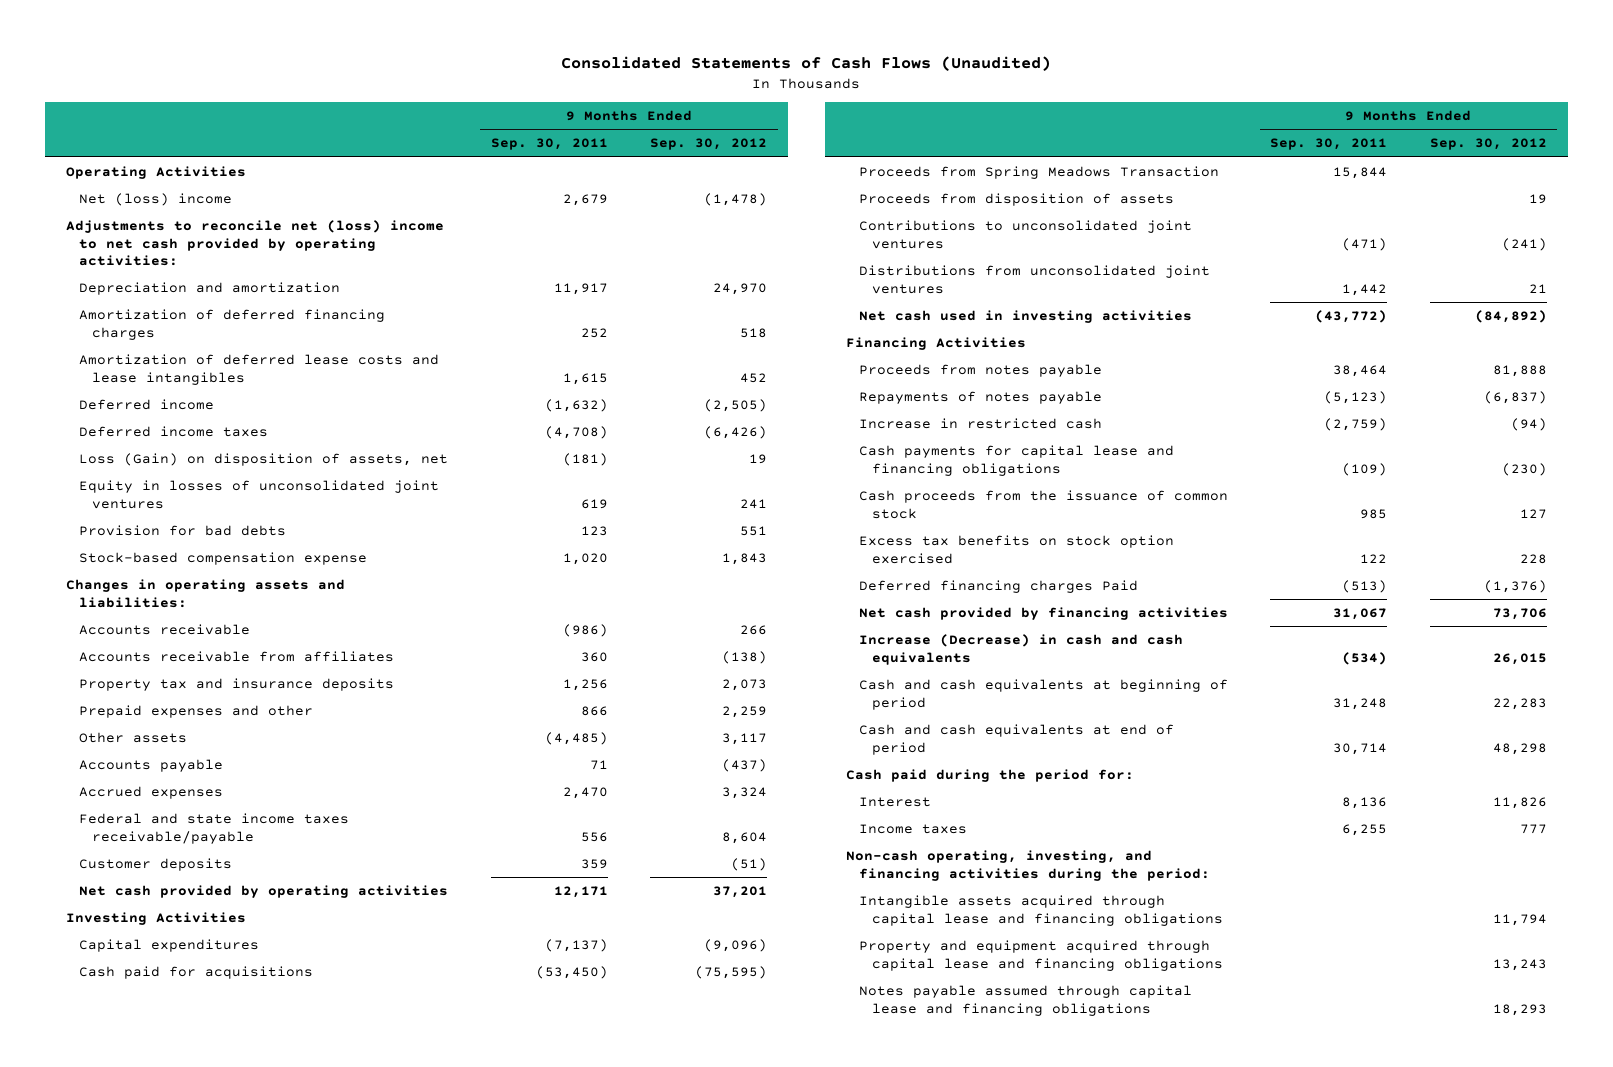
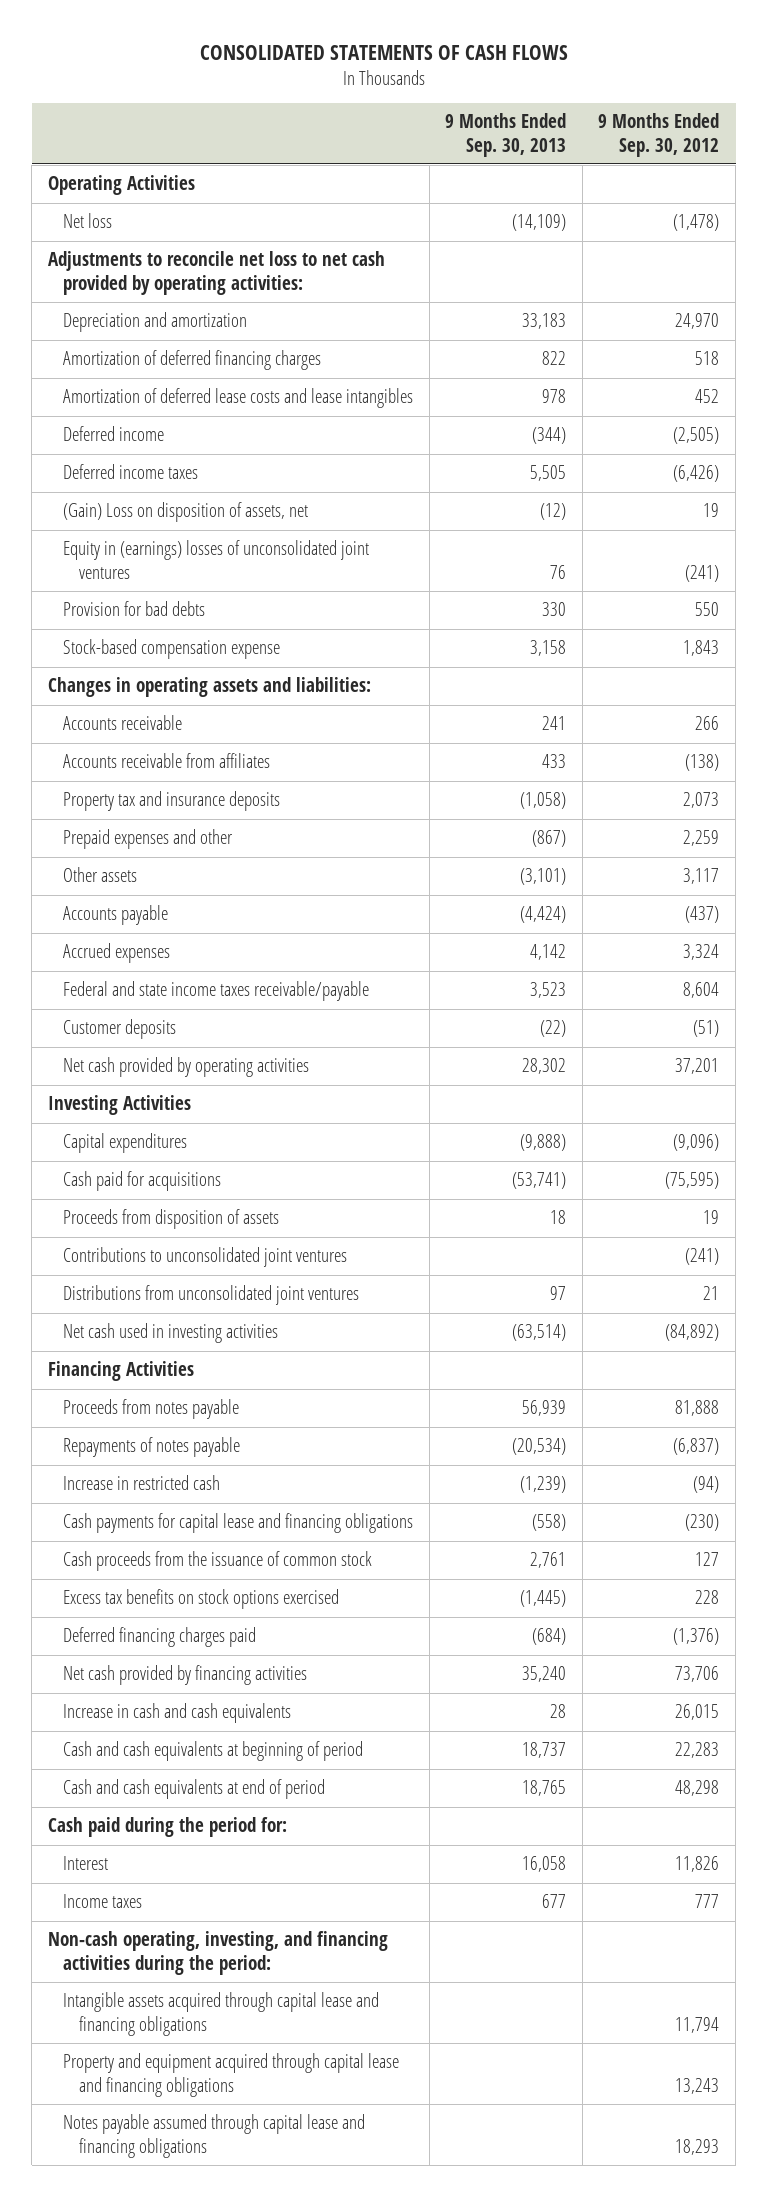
[561,55,1052,71] Consolidated Statements of Cash Flows (Unaudited) -> [199,44,568,60] CONSOLIDATED STATEMENTS OF CASH FLOWS
[490,138,608,151] Sep. 30, 2011 -> none
none -> [445,113,567,157] 9 Months Ended Sep. 30, 2013
[79,192,233,206] Net (loss) income -> [63,213,113,229] Net loss
[66,219,445,267] Adjustments to reconcile net (loss) income to net cash provided by operating activities: -> [47,251,385,295] Adjustments to reconcile net loss to net cash provided by operating activities:
[79,452,449,466] Loss (Gain) on disposition of assets, net -> [63,502,309,523] (Gain) Loss on disposition of assets, net
[79,479,440,509] Equity in losses of unconsolidated joint ventures -> [63,540,370,579] Equity in (earnings) losses of unconsolidated joint ventures
[739,498,767,509] 241 -> [685,564,720,582] (241)
[739,525,767,536] 551 -> [695,602,720,617] 550
[858,165,1219,179] Proceeds from Spring Meadows Transaction -> none
[858,534,1174,564] Excess tax benefits on stock option exercised -> [63,1589,340,1610] Excess tax benefits on stock options exercised
[858,579,1138,593] Deferred financing charges Paid -> [63,1627,257,1648] Deferred financing charges paid
[858,633,1183,665] Increase (Decrease) in cash and cash equivalents -> [63,1703,292,1724] Increase in cash and cash equivalents

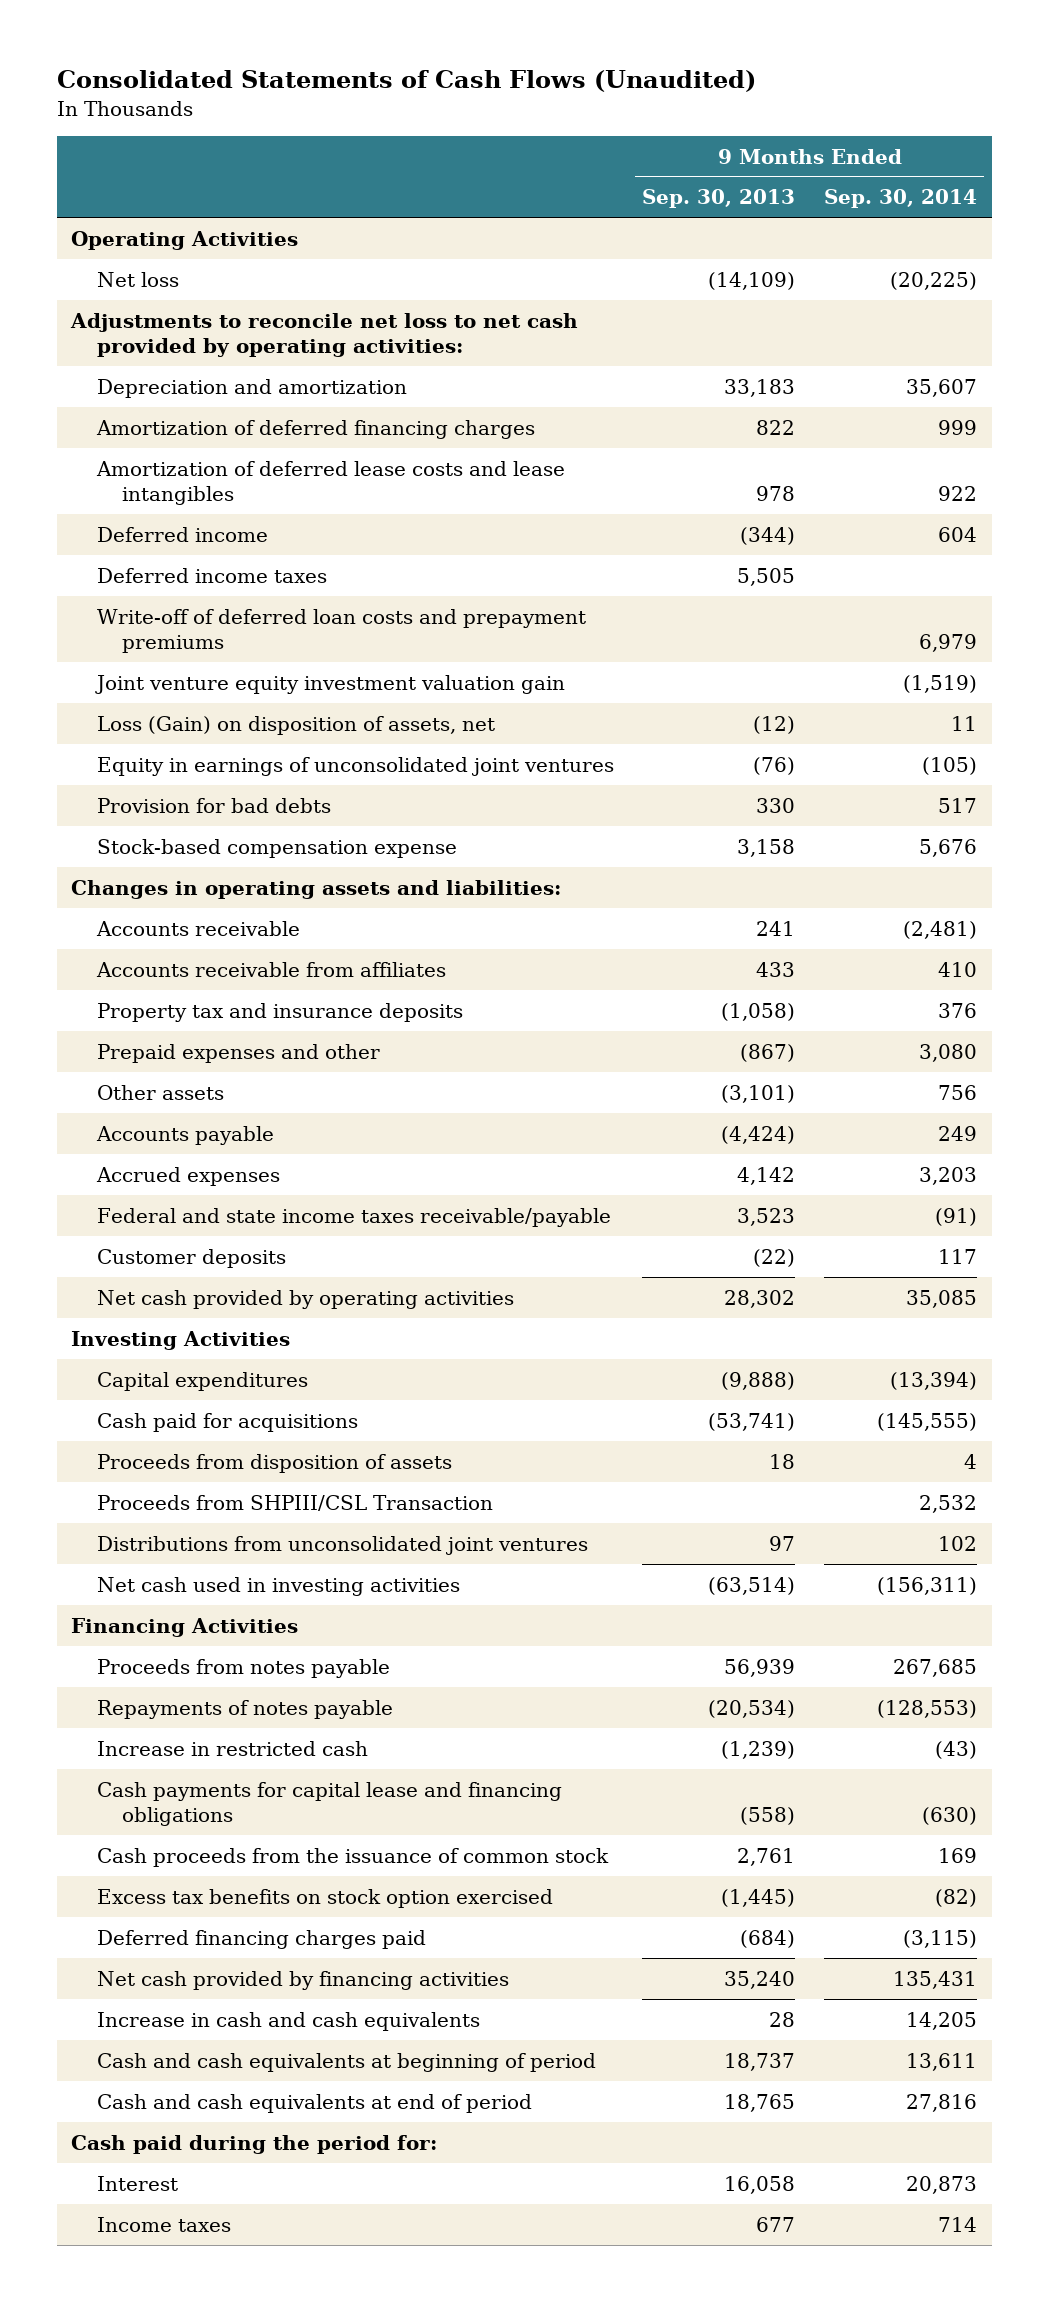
[199,44,568,60] CONSOLIDATED STATEMENTS OF CASH FLOWS -> [57,70,757,93] Consolidated Statements of Cash Flows (Unaudited)
[598,113,720,157] 9 Months Ended Sep. 30, 2012 -> none
none -> [824,189,978,209] Sep. 30, 2014
none -> [96,608,586,654] Write-off of deferred loan costs and prepayment premiums
none -> [94,674,565,694] Joint venture equity investment valuation gain
[63,502,309,523] (Gain) Loss on disposition of assets, net -> [96,715,495,735] Loss (Gain) on disposition of assets, net
[63,540,370,579] Equity in (earnings) losses of unconsolidated joint ventures -> [96,756,614,776] Equity in earnings of unconsolidated joint ventures
[550,564,567,579] 76 -> [753,756,796,775] (76)
[63,1247,348,1268] Contributions to unconsolidated joint ventures -> none
none -> [96,1494,493,1511] Proceeds from SHPIII/CSL Transaction
[63,1589,340,1610] Excess tax benefits on stock options exercised -> [96,1888,553,1908] Excess tax benefits on stock option exercised
[47,1931,388,1975] Non-cash operating, investing, and financing activities during the period: -> none
[63,1992,380,2036] Intangible assets acquired through capital lease and financing obligations -> none
[63,2053,400,2097] Property and equipment acquired through capital lease and financing obligations -> none
[63,2114,366,2158] Notes payable assumed through capital lease and financing obligations -> none

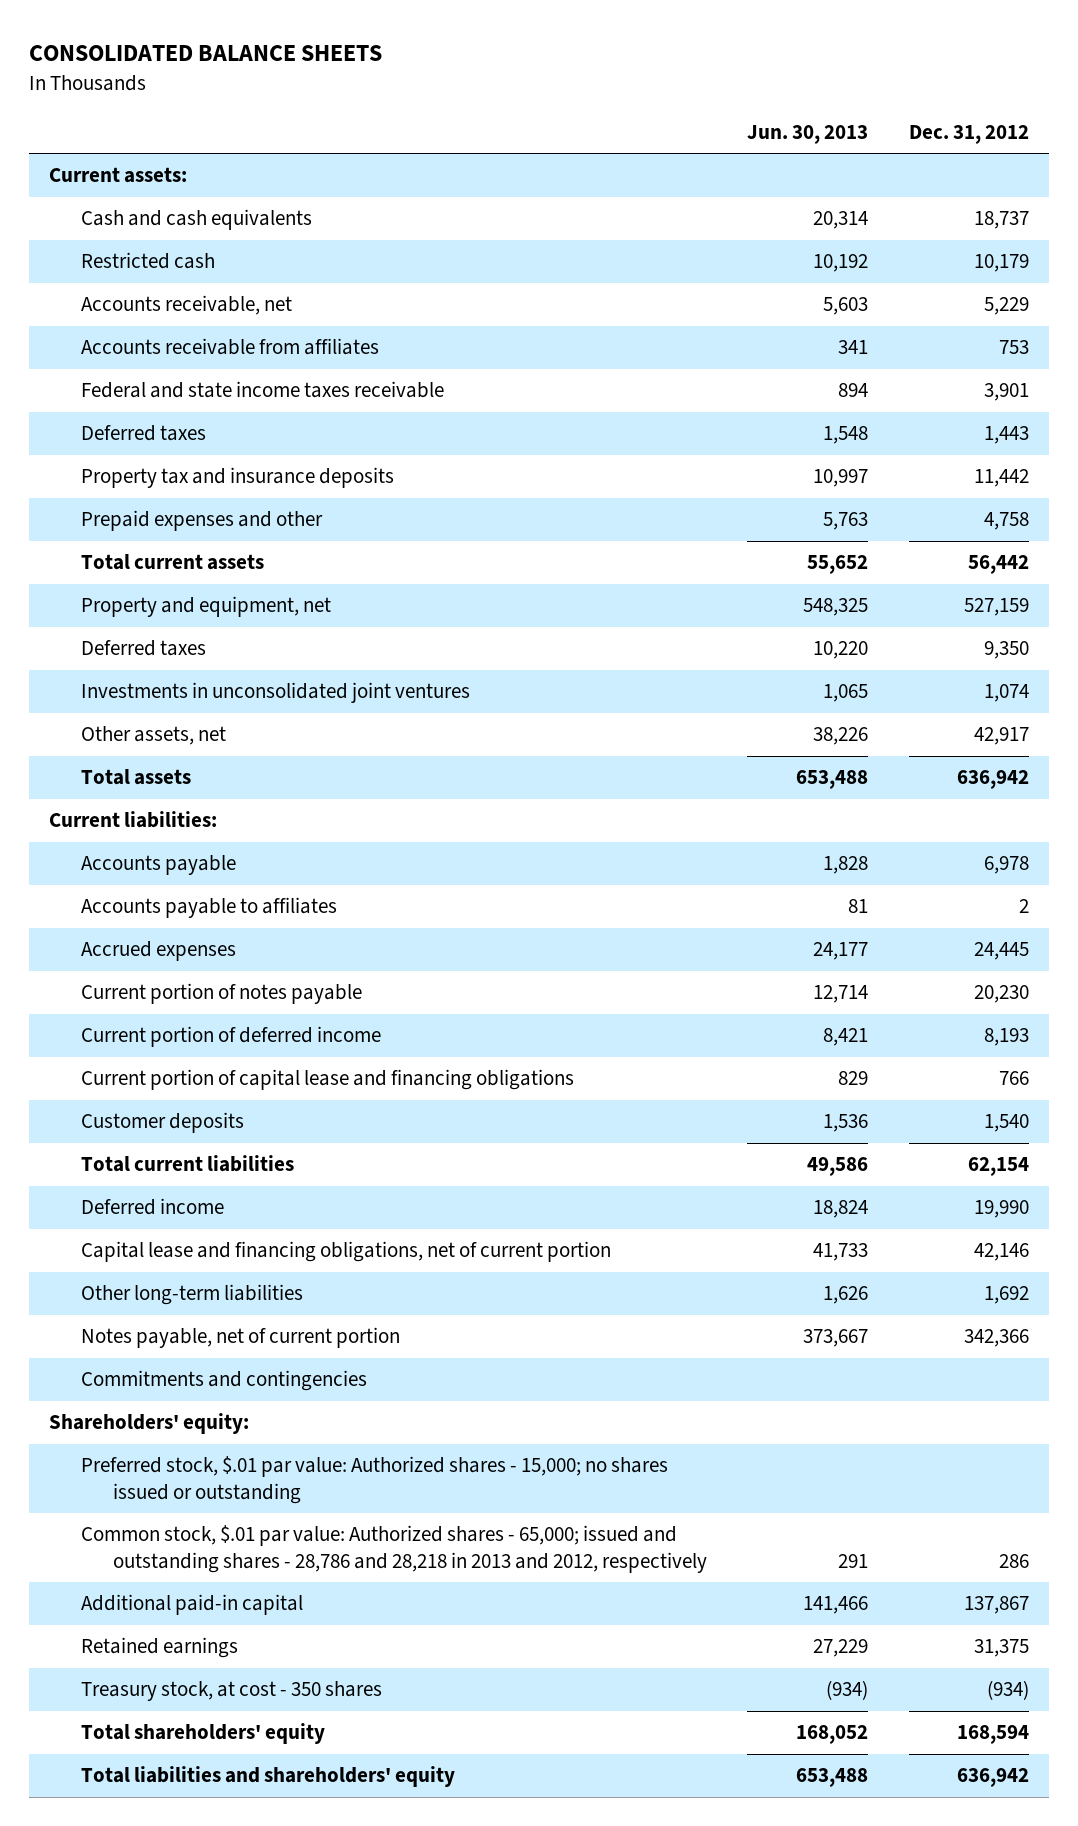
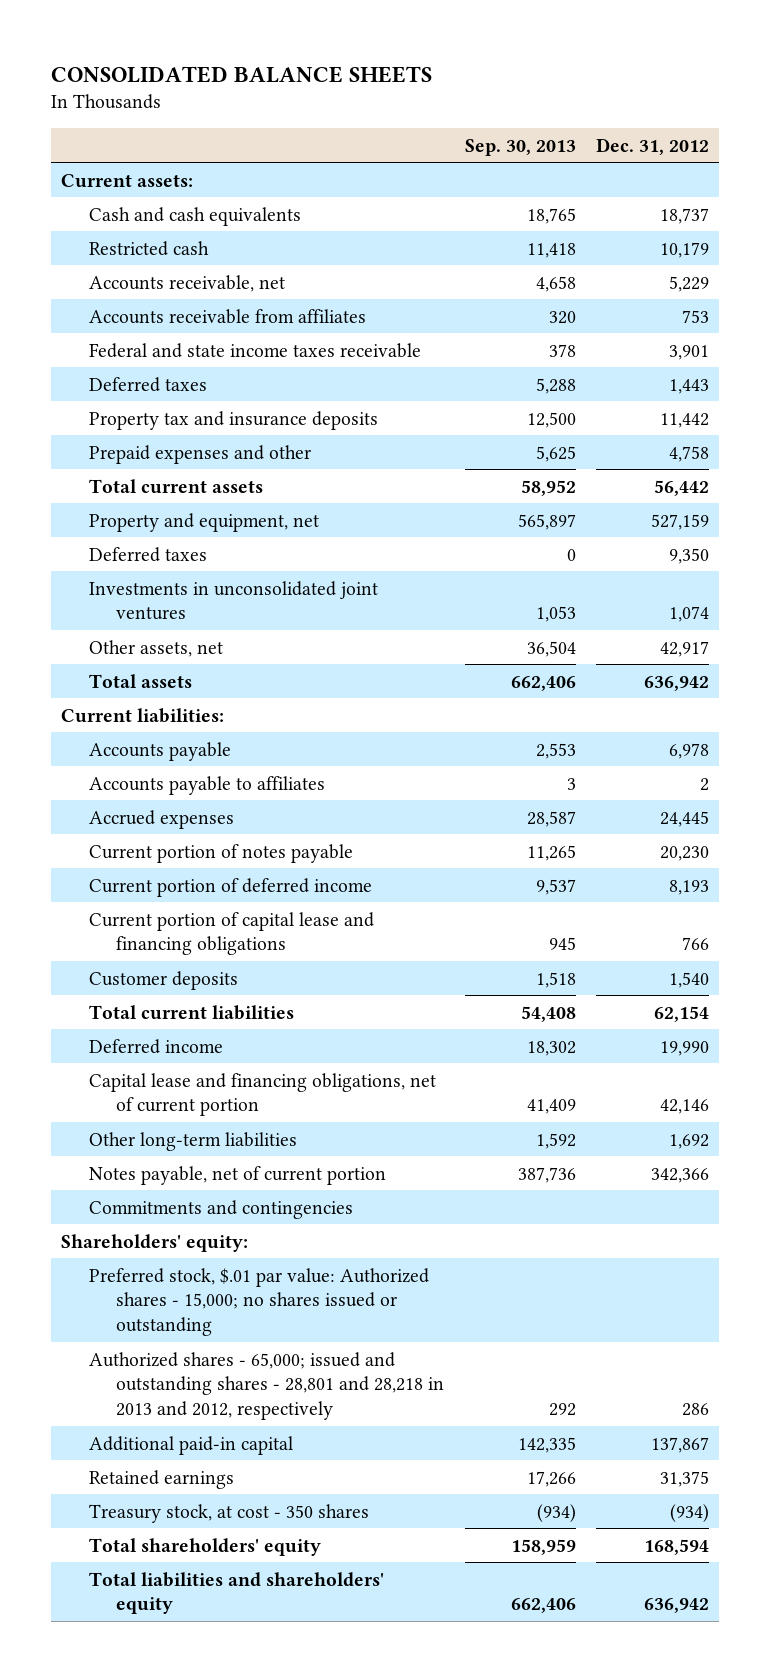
[747,124,869,144] Jun. 30, 2013 -> none
none -> [464,138,576,156] Sep. 30, 2013
[81,1525,708,1573] Common stock, $.01 par value: Authorized shares - 65,000; issued and outstanding shares - 28,786 and 28,218 in 2013 and 2012, respectively -> [88,1351,445,1421] Authorized shares - 65,000; issued and outstanding shares - 28,801 and 28,218 in 2013 and 2012, respectively

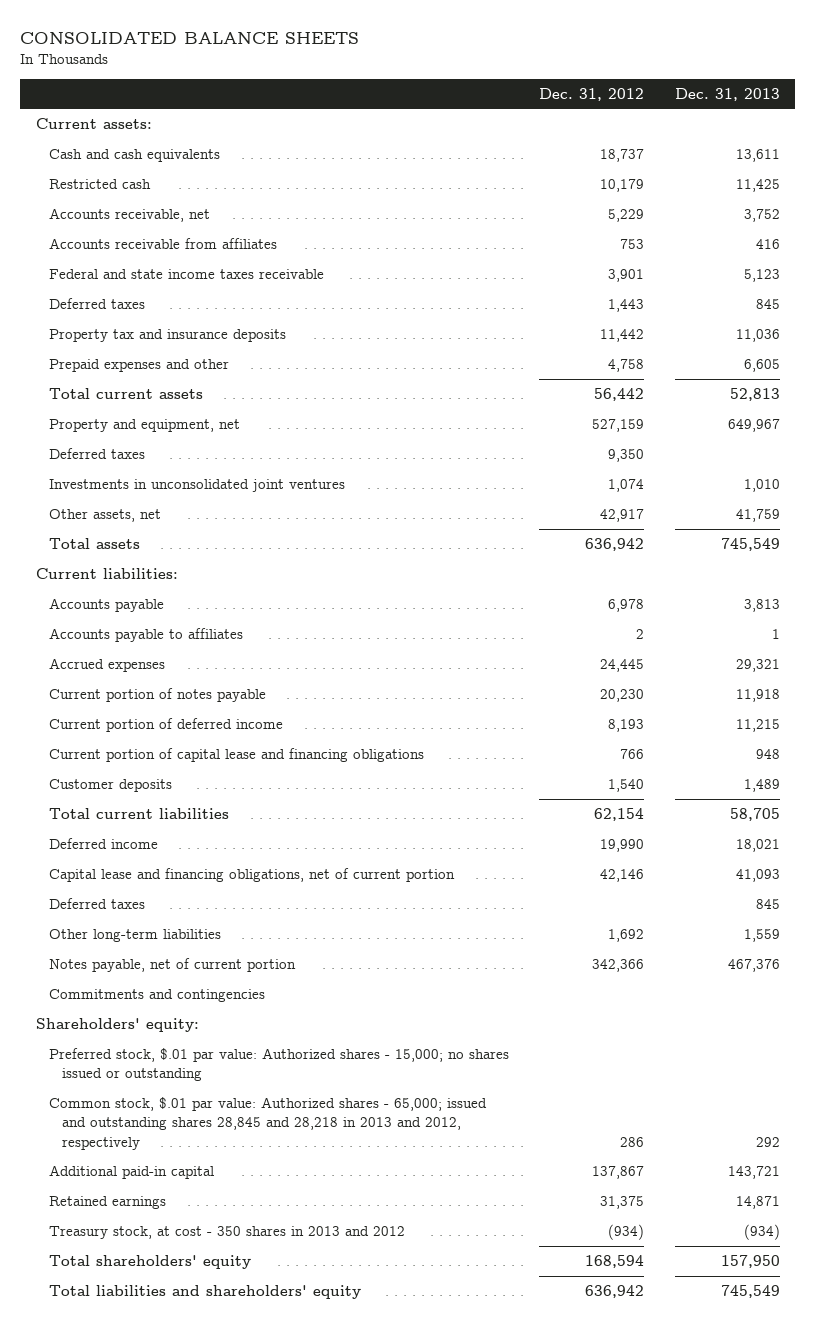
[464,138,576,156] Sep. 30, 2013 -> none
none -> [675,87,781,101] Dec. 31, 2013
none -> [48,897,145,909] Deferred taxes
[88,1351,445,1421] Authorized shares - 65,000; issued and outstanding shares - 28,801 and 28,218 in 2013 and 2012, respectively -> [48,1096,487,1150] Common stock, $.01 par value: Authorized shares - 65,000; issued and outstanding shares 28,845 and 28,218 in 2013 and 2012, respectively
[88,1503,369,1523] Treasury stock, at cost - 350 shares -> [48,1225,405,1239] Treasury stock, at cost - 350 shares in 2013 and 2012

